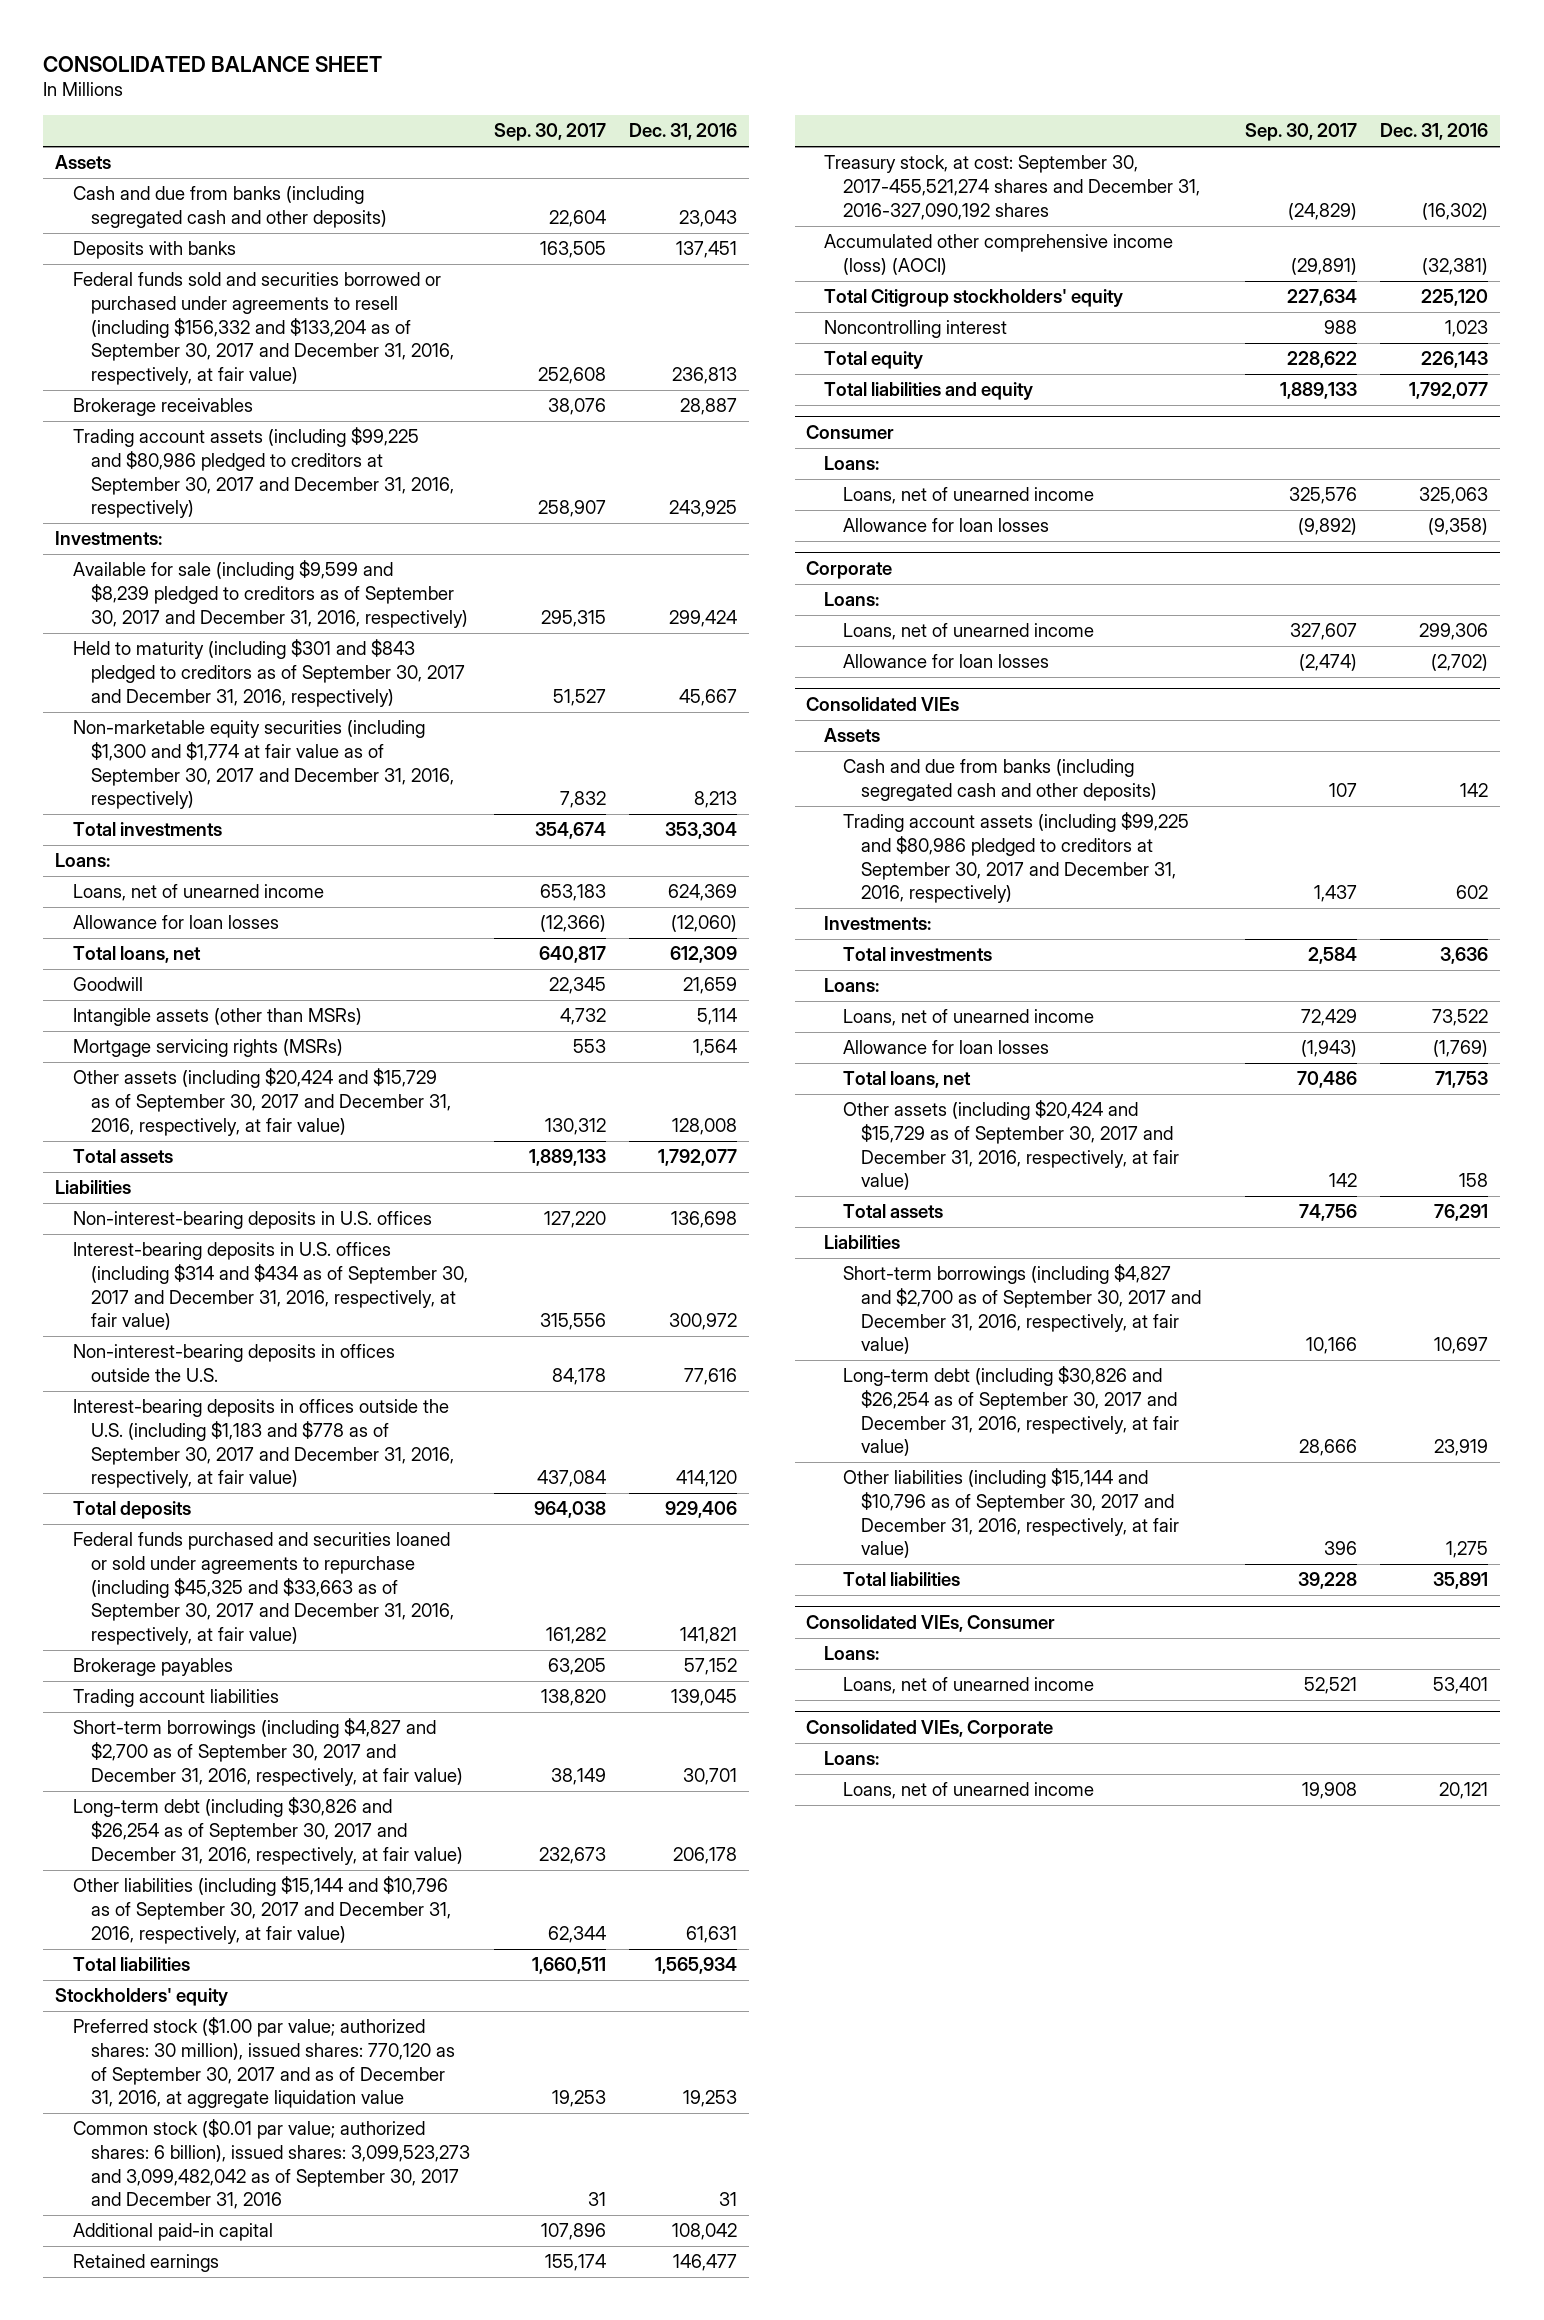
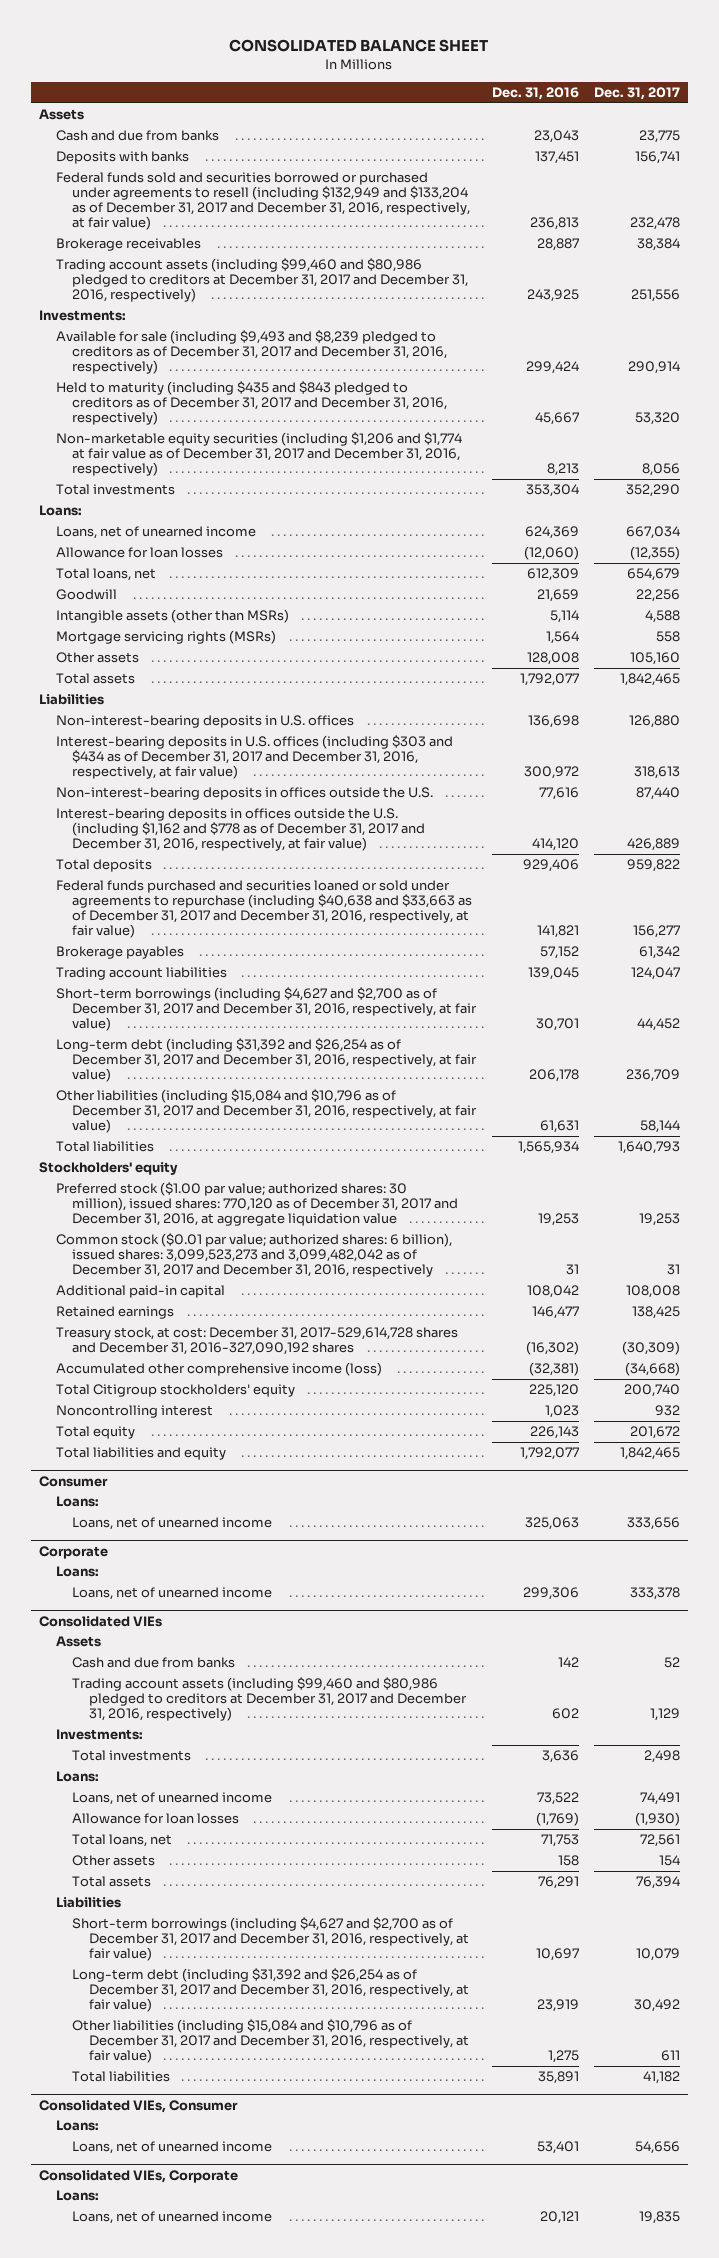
[493,122,606,141] Sep. 30, 2017 -> none
none -> [594,87,681,101] Dec. 31, 2017
[73,186,388,229] Cash and due from banks (including segregated cash and other deposits) -> [55,130,219,142] Cash and due from banks
[73,272,455,385] Federal funds sold and securities borrowed or purchased under agreements to resell (including $156,332 and $133,204 as of September 30, 2017 and December 31, 2016, respectively, at fair value) -> [55,172,471,231] Federal funds sold and securities borrowed or purchased under agreements to resell (including $132,949 and $133,204 as of December 31, 2017 and December 31, 2016, respectively, at fair value)
[73,427,455,519] Trading account assets (including $99,225 and $80,986 pledged to creditors at September 30, 2017 and December 31, 2016, respectively) -> [55,258,469,303] Trading account assets (including $99,460 and $80,986 pledged to creditors at December 31, 2017 and December 31, 2016, respectively)
[73,560,469,628] Available for sale (including $9,599 and $8,239 pledged to creditors as of September 30, 2017 and December 31, 2016, respectively) -> [55,330,448,375] Available for sale (including $9,493 and $8,239 pledged to creditors as of December 31, 2017 and December 31, 2016, respectively)
[73,639,466,707] Held to maturity (including $301 and $843 pledged to creditors as of September 30, 2017 and December 31, 2016, respectively) -> [55,381,448,426] Held to maturity (including $435 and $843 pledged to creditors as of December 31, 2017 and December 31, 2016, respectively)
[73,720,455,810] Non-marketable equity securities (including $1,300 and $1,774 at fair value as of September 30, 2017 and December 31, 2016, respectively) -> [55,432,462,477] Non-marketable equity securities (including $1,206 and $1,774 at fair value as of December 31, 2017 and December 31, 2016, respectively)
[73,1068,452,1136] Other assets (including $20,424 and $15,729 as of September 30, 2017 and December 31, 2016, respectively, at fair value) -> [55,652,139,664] Other assets
[73,1242,469,1331] Interest-bearing deposits in U.S. offices (including $314 and $434 as of September 30, 2017 and December 31, 2016, respectively, at fair value) -> [55,735,453,780] Interest-bearing deposits in U.S. offices (including $303 and $434 as of December 31, 2017 and December 31, 2016, respectively, at fair value)
[73,1399,455,1489] Interest-bearing deposits in offices outside the U.S. (including $1,183 and $778 as of September 30, 2017 and December 31, 2016, respectively, at fair value) -> [55,808,426,852] Interest-bearing deposits in offices outside the U.S. (including $1,162 and $778 as of December 31, 2017 and December 31, 2016, respectively, at fair value)
[73,1532,455,1645] Federal funds purchased and securities loaned or sold under agreements to repurchase (including $45,325 and $33,663 as of September 30, 2017 and December 31, 2016, respectively, at fair value) -> [55,880,473,939] Federal funds purchased and securities loaned or sold under agreements to repurchase (including $40,638 and $33,663 as of December 31, 2017 and December 31, 2016, respectively, at fair value)
[73,1718,464,1786] Short-term borrowings (including $4,827 and $2,700 as of September 30, 2017 and December 31, 2016, respectively, at fair value) -> [55,987,478,1032] Short-term borrowings (including $4,627 and $2,700 as of December 31, 2017 and December 31, 2016, respectively, at fair value)
[73,1797,464,1865] Long-term debt (including $30,826 and $26,254 as of September 30, 2017 and December 31, 2016, respectively, at fair value) -> [55,1038,478,1083] Long-term debt (including $31,392 and $26,254 as of December 31, 2017 and December 31, 2016, respectively, at fair value)
[73,1876,452,1944] Other liabilities (including $15,144 and $10,796 as of September 30, 2017 and December 31, 2016, respectively, at fair value) -> [55,1089,478,1134] Other liabilities (including $15,084 and $10,796 as of December 31, 2017 and December 31, 2016, respectively, at fair value)
[73,2017,456,2109] Preferred stock ($1.00 par value; authorized shares: 30 million), issued shares: 770,120 as of September 30, 2017 and as of December 31, 2016, at aggregate liquidation value -> [55,1182,459,1227] Preferred stock ($1.00 par value; authorized shares: 30 million), issued shares: 770,120 as of December 31, 2017 and December 31, 2016, at aggregate liquidation value
[73,2119,471,2210] Common stock ($0.01 par value; authorized shares: 6 billion), issued shares: 3,099,523,273 and 3,099,482,042 as of September 30, 2017 and December 31, 2016 -> [55,1233,452,1278] Common stock ($0.01 par value; authorized shares: 6 billion), issued shares: 3,099,523,273 and 3,099,482,042 as of December 31, 2017 and December 31, 2016, respectively
[824,155,1200,220] Treasury stock, at cost: September 30, 2017-455,521,274 shares and December 31, 2016-327,090,192 shares -> [55,1327,458,1356] Treasury stock, at cost: December 31, 2017-529,614,728 shares and December 31, 2016-327,090,192 shares
[824,234,1174,276] Accumulated other comprehensive income (loss) (AOCI) -> [55,1362,382,1377] Accumulated other comprehensive income (loss)
[842,518,1049,533] Allowance for loan losses -> none
[842,654,1049,669] Allowance for loan losses -> none
[842,759,1157,802] Cash and due from banks (including segregated cash and other deposits) -> [72,1657,236,1669] Cash and due from banks
[842,812,1189,904] Trading account assets (including $99,225 and $80,986 pledged to creditors at September 30, 2017 and December 31, 2016, respectively) -> [72,1677,467,1722] Trading account assets (including $99,460 and $80,986 pledged to creditors at December 31, 2017 and December 31, 2016, respectively)
[842,1100,1179,1191] Other assets (including $20,424 and $15,729 as of September 30, 2017 and December 31, 2016, respectively, at fair value) -> [72,1855,156,1867] Other assets
[842,1264,1201,1355] Short-term borrowings (including $4,827 and $2,700 as of September 30, 2017 and December 31, 2016, respectively, at fair value) -> [72,1917,469,1962] Short-term borrowings (including $4,627 and $2,700 as of December 31, 2017 and December 31, 2016, respectively, at fair value)
[842,1366,1179,1457] Long-term debt (including $30,826 and $26,254 as of September 30, 2017 and December 31, 2016, respectively, at fair value) -> [72,1968,469,2013] Long-term debt (including $31,392 and $26,254 as of December 31, 2017 and December 31, 2016, respectively, at fair value)
[842,1468,1179,1559] Other liabilities (including $15,144 and $10,796 as of September 30, 2017 and December 31, 2016, respectively, at fair value) -> [72,2019,469,2064] Other liabilities (including $15,084 and $10,796 as of December 31, 2017 and December 31, 2016, respectively, at fair value)

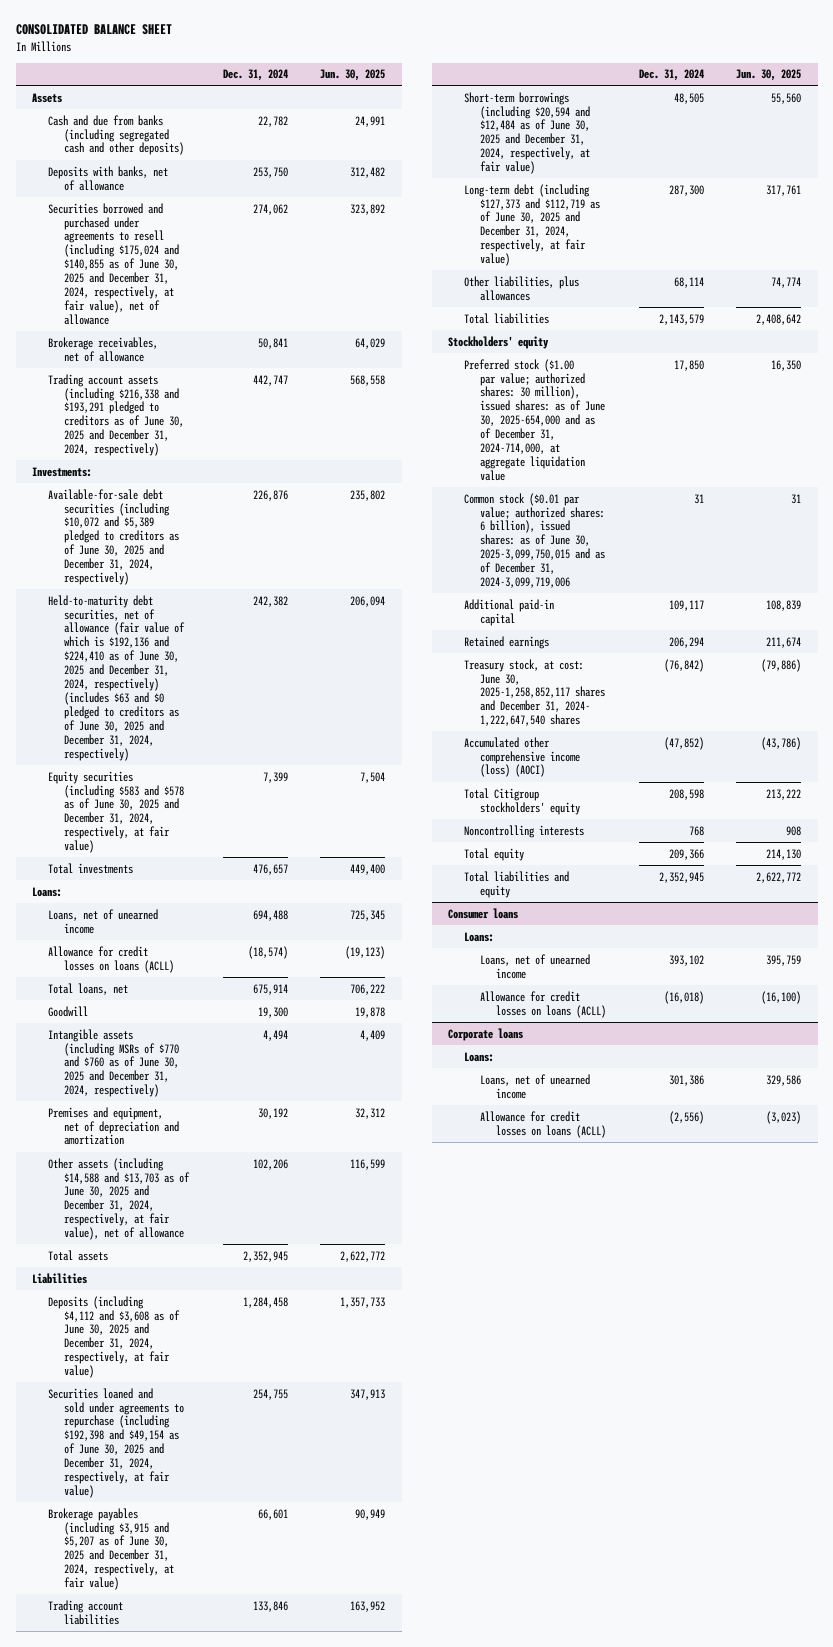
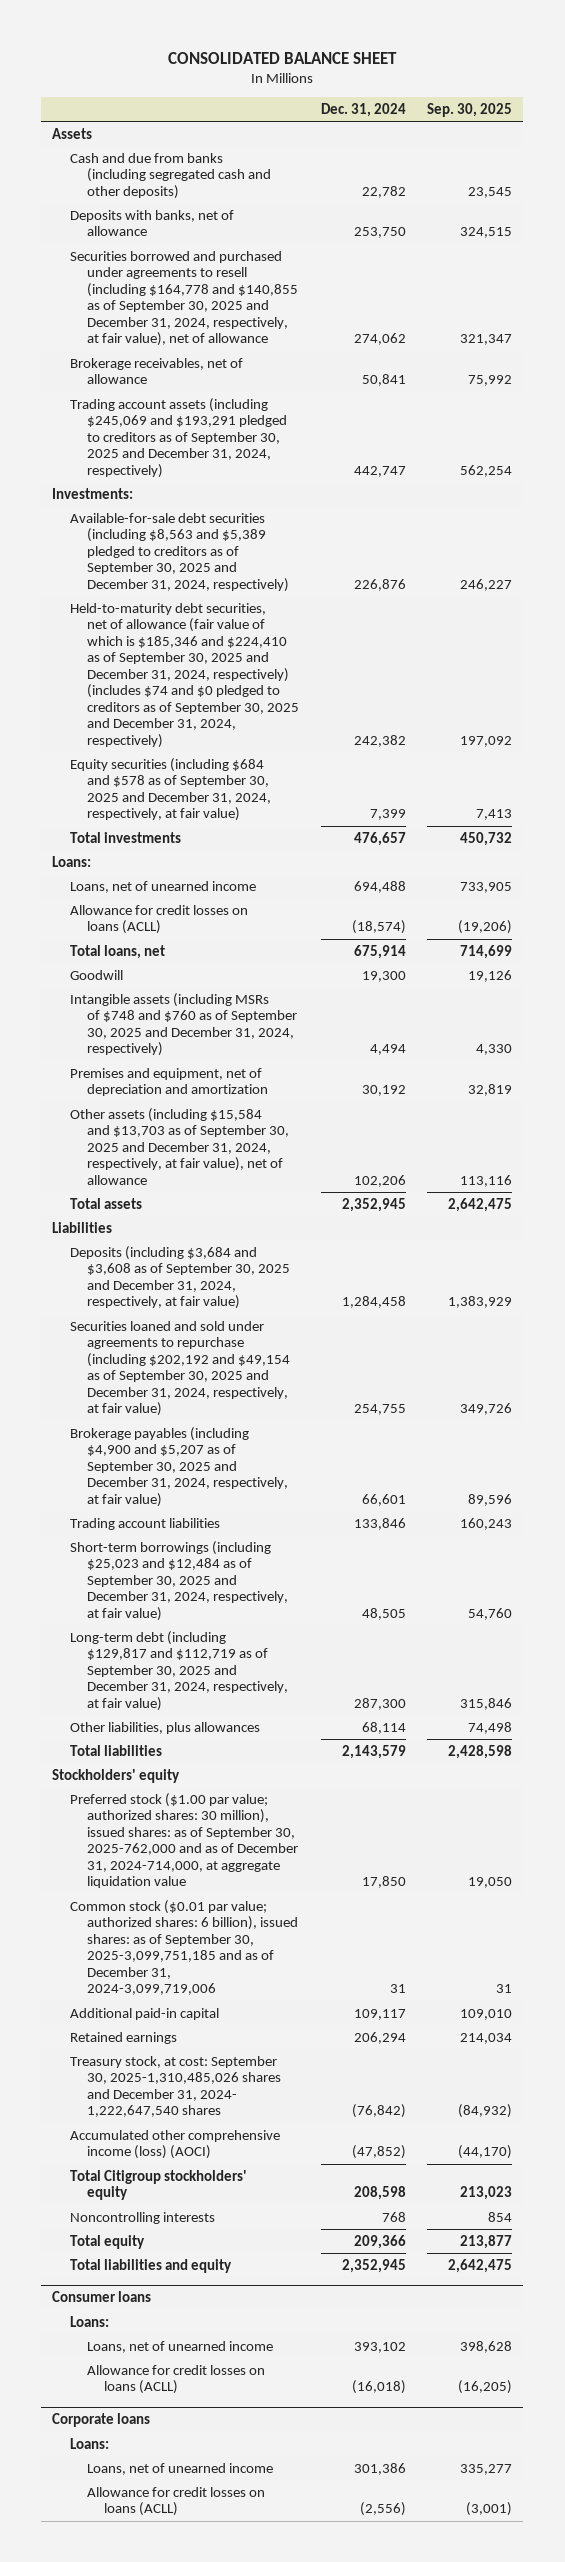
[320,69,386,82] Jun. 30, 2025 -> none
none -> [427,102,513,117] Sep. 30, 2025
[48,202,180,325] Securities borrowed and purchased under agreements to resell (including $175,024 and $140,855 as of June 30, 2025 and December 31, 2024, respectively, at fair value), net of allowance -> [69,250,299,347] Securities borrowed and purchased under agreements to resell (including $164,778 and $140,855 as of September 30, 2025 and December 31, 2024, respectively, at fair value), net of allowance
[48,373,185,457] Trading account assets (including $216,338 and $193,291 pledged to creditors as of June 30, 2025 and December 31, 2024, respectively) -> [69,397,288,478] Trading account assets (including $245,069 and $193,291 pledged to creditors as of September 30, 2025 and December 31, 2024, respectively)
[48,488,180,586] Available-for-sale debt securities (including $10,072 and $5,389 pledged to creditors as of June 30, 2025 and December 31, 2024, respectively) -> [69,512,290,592] Available-for-sale debt securities (including $8,563 and $5,389 pledged to creditors as of September 30, 2025 and December 31, 2024, respectively)
[48,594,186,761] Held-to-maturity debt securities, net of allowance (fair value of which is $192,136 and $224,410 as of June 30, 2025 and December 31, 2024, respectively) (includes $63 and $0 pledged to creditors as of June 30, 2025 and December 31, 2024, respectively) -> [69,602,300,748] Held-to-maturity debt securities, net of allowance (fair value of which is $185,346 and $224,410 as of September 30, 2025 and December 31, 2024, respectively) (includes $74 and $0 pledged to creditors as of September 30, 2025 and December 31, 2024, respectively)
[48,770,185,854] Equity securities (including $583 and $578 as of June 30, 2025 and December 31, 2024, respectively, at fair value) -> [69,757,272,822] Equity securities (including $684 and $578 as of September 30, 2025 and December 31, 2024, respectively, at fair value)
[48,1028,180,1098] Intangible assets (including MSRs of $770 and $760 as of June 30, 2025 and December 31, 2024, respectively) -> [69,992,298,1057] Intangible assets (including MSRs of $748 and $760 as of September 30, 2025 and December 31, 2024, respectively)
[48,1157,191,1241] Other assets (including $14,588 and $13,703 as of June 30, 2025 and December 31, 2024, respectively, at fair value), net of allowance -> [69,1107,290,1185] Other assets (including $15,584 and $13,703 as of September 30, 2025 and December 31, 2024, respectively, at fair value), net of allowance
[48,1295,181,1379] Deposits (including $4,112 and $3,608 as of June 30, 2025 and December 31, 2024, respectively, at fair value) -> [69,1245,291,1310] Deposits (including $3,684 and $3,608 as of September 30, 2025 and December 31, 2024, respectively, at fair value)
[48,1387,185,1499] Securities loaned and sold under agreements to repurchase (including $192,398 and $49,154 as of June 30, 2025 and December 31, 2024, respectively, at fair value) -> [69,1320,291,1417] Securities loaned and sold under agreements to repurchase (including $202,192 and $49,154 as of September 30, 2025 and December 31, 2024, respectively, at fair value)
[48,1507,175,1591] Brokerage payables (including $3,915 and $5,207 as of June 30, 2025 and December 31, 2024, respectively, at fair value) -> [69,1426,289,1507] Brokerage payables (including $4,900 and $5,207 as of September 30, 2025 and December 31, 2024, respectively, at fair value)
[464,91,591,175] Short-term borrowings (including $20,594 and $12,484 as of June 30, 2025 and December 31, 2024, respectively, at fair value) -> [69,1540,289,1621] Short-term borrowings (including $25,023 and $12,484 as of September 30, 2025 and December 31, 2024, respectively, at fair value)
[464,183,601,267] Long-term debt (including $127,373 and $112,719 as of June 30, 2025 and December 31, 2024, respectively, at fair value) -> [69,1630,289,1711] Long-term debt (including $129,817 and $112,719 as of September 30, 2025 and December 31, 2024, respectively, at fair value)
[464,358,606,481] Preferred stock ($1.00 par value; authorized shares: 30 million), issued shares: as of June 30, 2025-654,000 and as of December 31, 2024-714,000, at aggregate liquidation value -> [69,1792,299,1889] Preferred stock ($1.00 par value; authorized shares: 30 million), issued shares: as of September 30, 2025-762,000 and as of December 31, 2024-714,000, at aggregate liquidation value
[464,492,606,589] Common stock ($0.01 par value; authorized shares: 6 billion), issued shares: as of June 30, 2025-3,099,750,015 and as of December 31, 2024-3,099,719,006 -> [69,1899,299,1996] Common stock ($0.01 par value; authorized shares: 6 billion), issued shares: as of September 30, 2025-3,099,751,185 and as of December 31, 2024-3,099,719,006
[464,658,606,727] Treasury stock, at cost: June 30, 2025-1,258,852,117 shares and December 31, 2024- 1,222,647,540 shares -> [69,2055,282,2118] Treasury stock, at cost: September 30, 2025-1,310,485,026 shares and December 31, 2024- 1,222,647,540 shares

